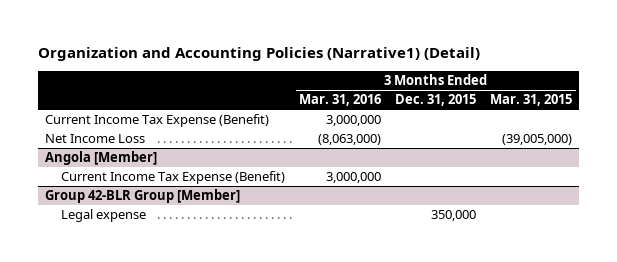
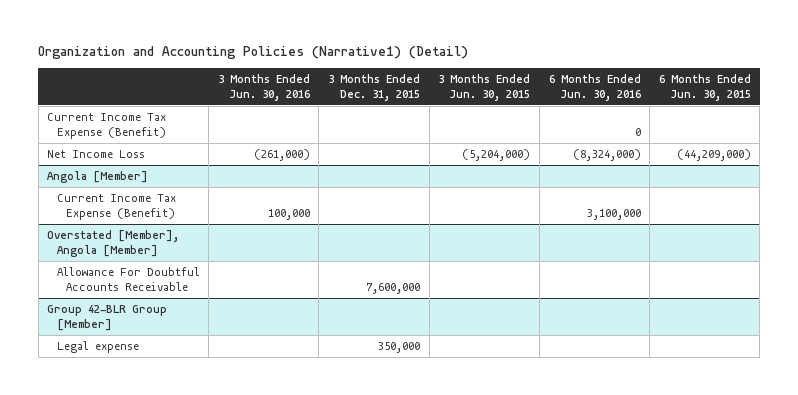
[299,94,382,107] Mar. 31, 2016 -> none
[490,94,573,107] Mar. 31, 2015 -> none
none -> [217,73,310,101] 3 Months Ended Jun. 30, 2016
none -> [438,73,531,101] 3 Months Ended Jun. 30, 2015
none -> [548,73,641,101] 6 Months Ended Jun. 30, 2016
none -> [658,73,751,101] 6 Months Ended Jun. 30, 2015
none -> [47,229,180,257] Overstated [Member], Angola [Member]
none -> [56,266,200,291] Allowance For Doubtful Accounts Receivable

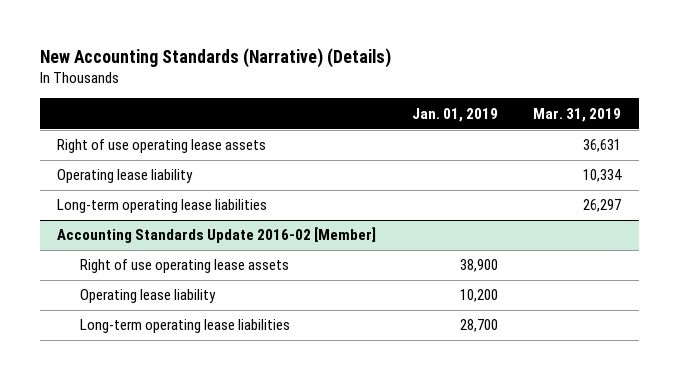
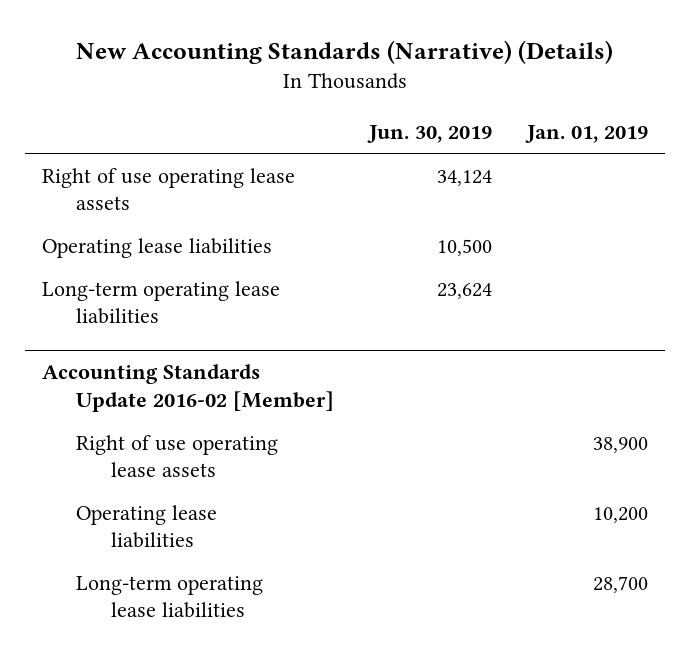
[533,107,622,122] Mar. 31, 2019 -> none
none -> [367,124,493,143] Jun. 30, 2019
[57,169,194,184] Operating lease liability -> [42,237,273,258] Operating lease liabilities
[79,289,216,304] Operating lease liability -> [76,504,218,549] Operating lease liabilities

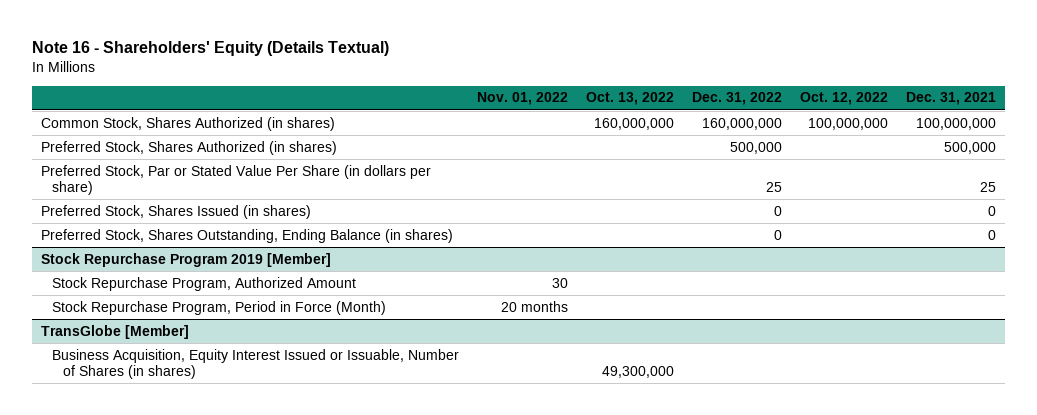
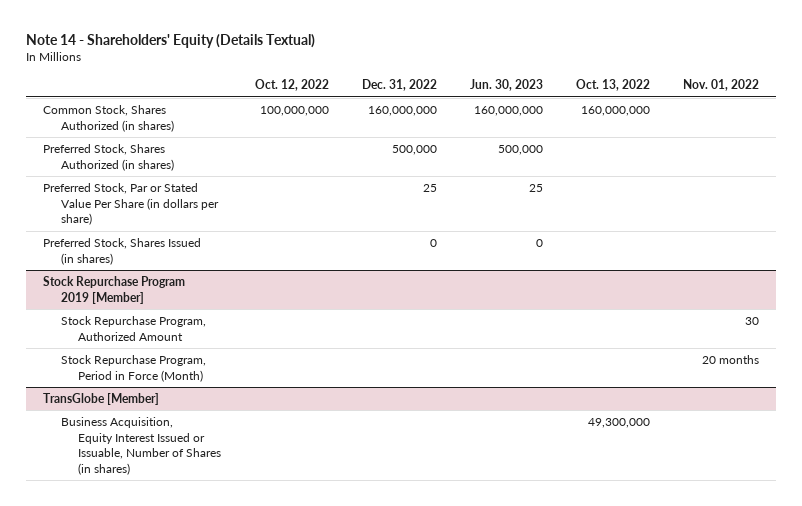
[31,41,389,57] Note 16 - Shareholders' Equity (Details Textual) -> [26,33,316,48] Note 14 - Shareholders' Equity (Details Textual)
[906,92,997,106] Dec. 31, 2021 -> none
none -> [469,79,543,92] Jun. 30, 2023
[40,228,453,243] Preferred Stock, Shares Outstanding, Ending Balance (in shares) -> none

